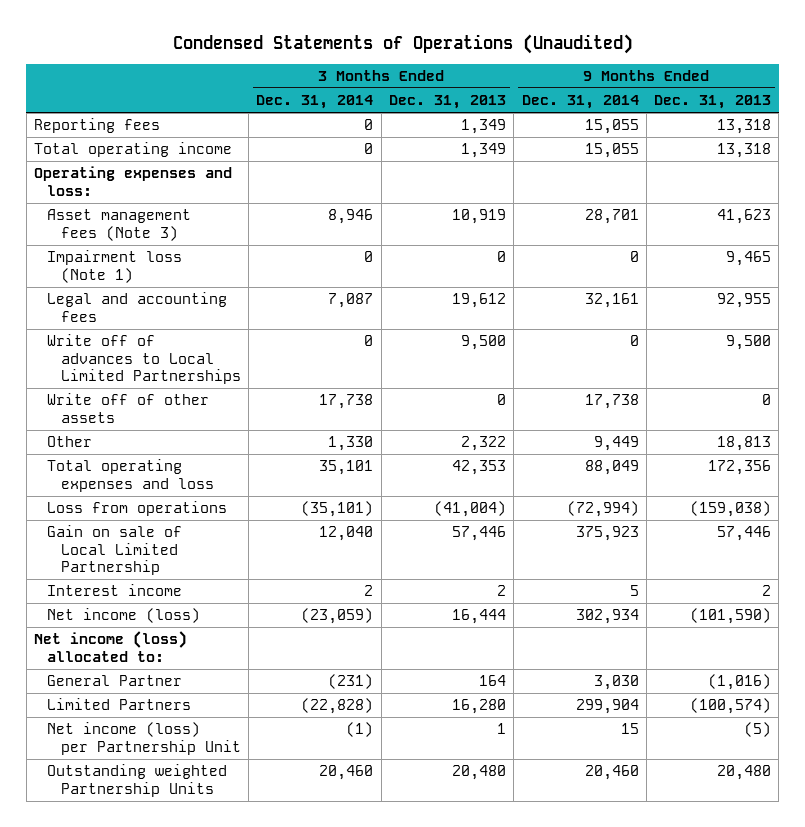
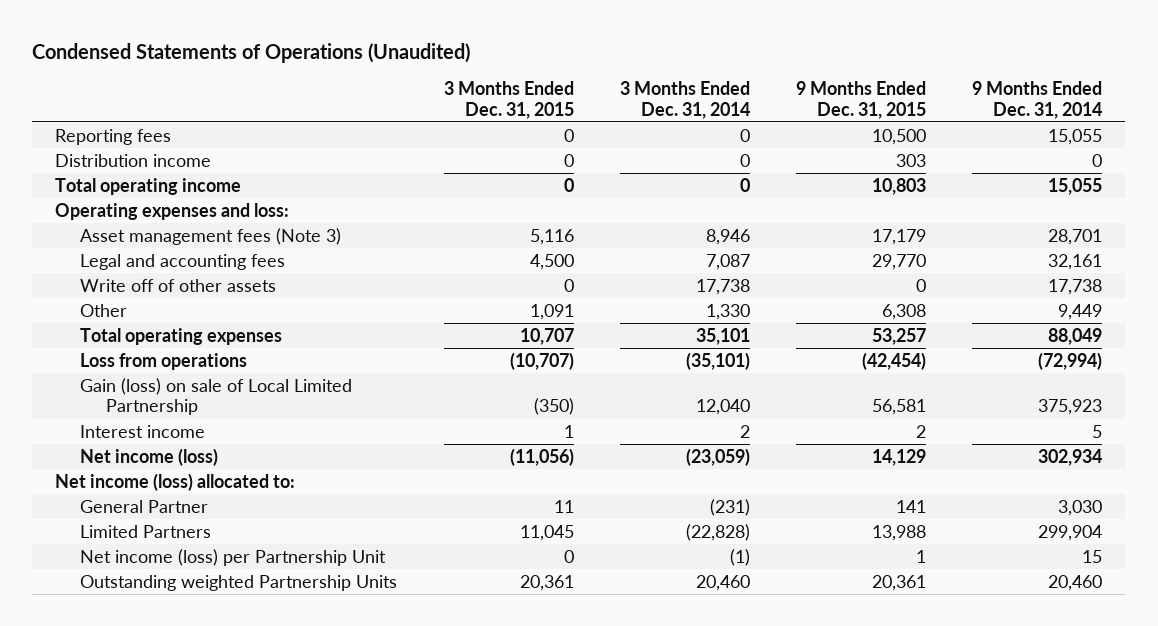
[388,95,506,110] Dec. 31, 2013 -> none
[654,95,772,110] Dec. 31, 2013 -> none
none -> [443,81,574,119] 3 Months Ended Dec. 31, 2015
none -> [796,81,927,119] 9 Months Ended Dec. 31, 2015
none -> [55,153,212,167] Distribution income
[47,250,183,283] Impairment loss (Note 1) -> none
[47,334,241,385] Write off of advances to Local Limited Partnerships -> none
[47,459,214,492] Total operating expenses and loss -> [80,327,283,345] Total operating expenses
[47,525,183,576] Gain on sale of Local Limited Partnership -> [80,377,353,416] Gain (loss) on sale of Local Limited Partnership

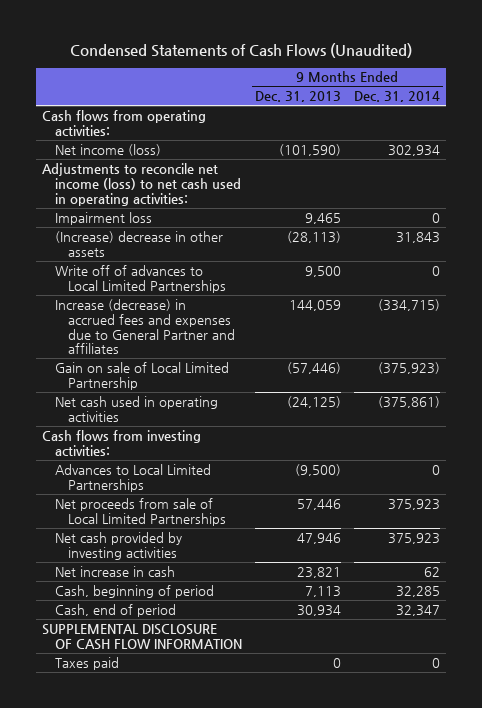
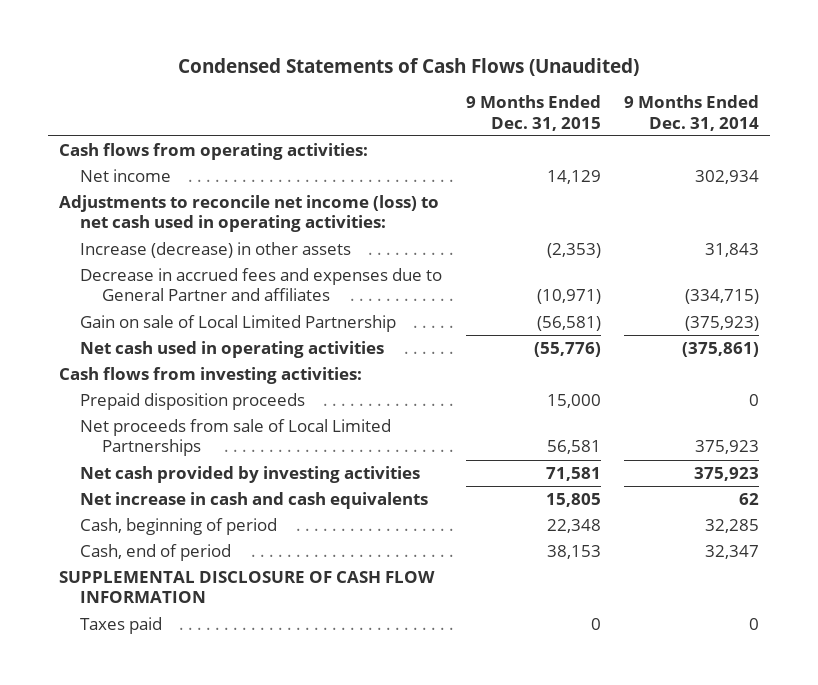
[254,91,341,103] Dec. 31, 2013 -> none
none -> [465,95,601,131] 9 Months Ended Dec. 31, 2015
[55,143,162,156] Net income (loss) -> [80,168,172,182] Net income
[55,211,153,225] Impairment loss -> none
[55,264,227,293] Write off of advances to Local Limited Partnerships -> none
[55,230,224,257] (Increase) decrease in other assets -> [80,241,352,258] Increase (decrease) in other assets
[55,298,236,355] Increase (decrease) in accrued fees and expenses due to General Partner and affiliates -> [80,267,443,302] Decrease in accrued fees and expenses due to General Partner and affiliates
[55,463,212,492] Advances to Local Limited Partnerships -> none
none -> [80,392,306,410] Prepaid disposition proceeds
[55,565,176,577] Net increase in cash -> [80,491,429,509] Net increase in cash and cash equivalents

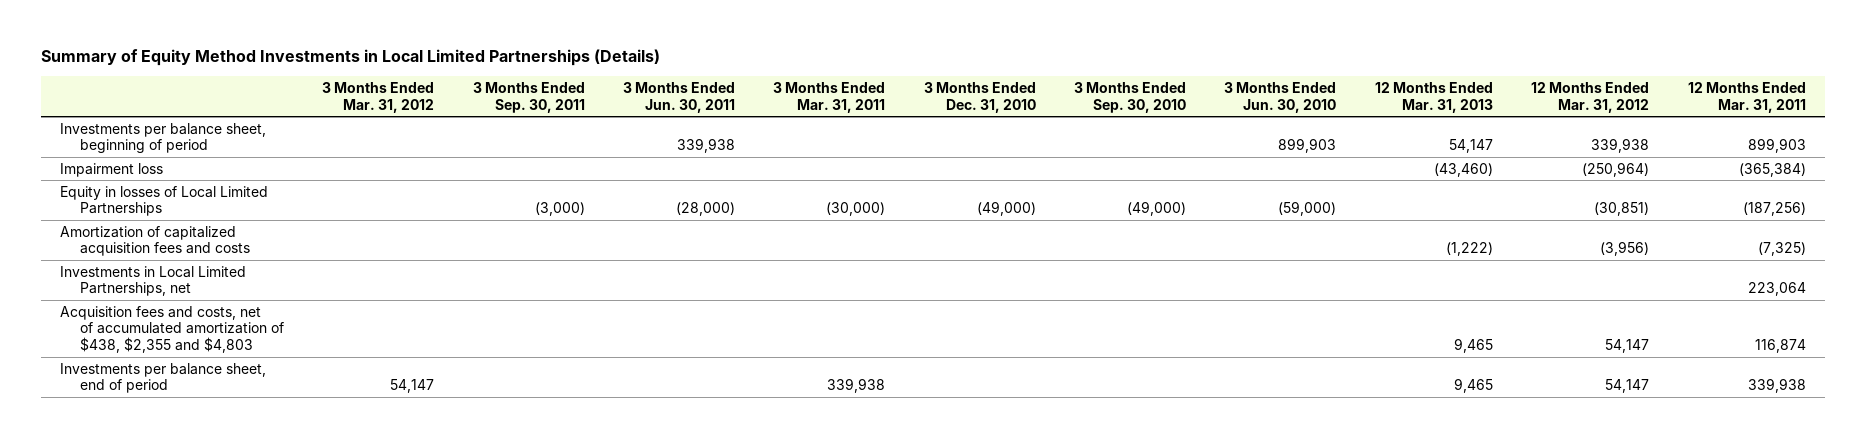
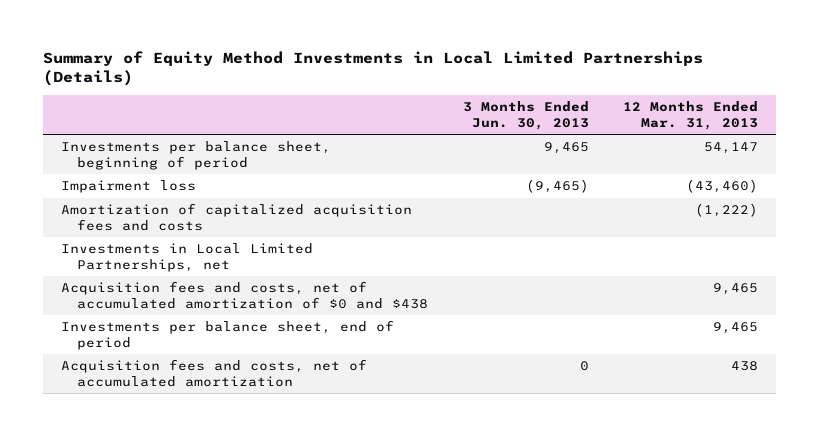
[322,82,435,113] 3 Months Ended Mar. 31, 2012 -> none
[472,82,585,113] 3 Months Ended Sep. 30, 2011 -> none
[623,82,736,113] 3 Months Ended Jun. 30, 2011 -> none
[773,82,886,113] 3 Months Ended Mar. 31, 2011 -> none
[923,82,1036,113] 3 Months Ended Dec. 31, 2010 -> none
[1074,82,1187,113] 3 Months Ended Sep. 30, 2010 -> none
[1224,82,1337,113] 3 Months Ended Jun. 30, 2010 -> none
[1531,82,1650,113] 12 Months Ended Mar. 31, 2012 -> none
[1687,82,1806,113] 12 Months Ended Mar. 31, 2011 -> none
none -> [462,101,589,130] 3 Months Ended Jun. 30, 2013
[59,185,268,217] Equity in losses of Local Limited Partnerships -> none
[59,305,284,354] Acquisition fees and costs, net of accumulated amortization of $438, $2,355 and $4,803 -> [60,281,429,309] Acquisition fees and costs, net of accumulated amortization of $0 and $438
none -> [60,359,367,387] Acquisition fees and costs, net of accumulated amortization

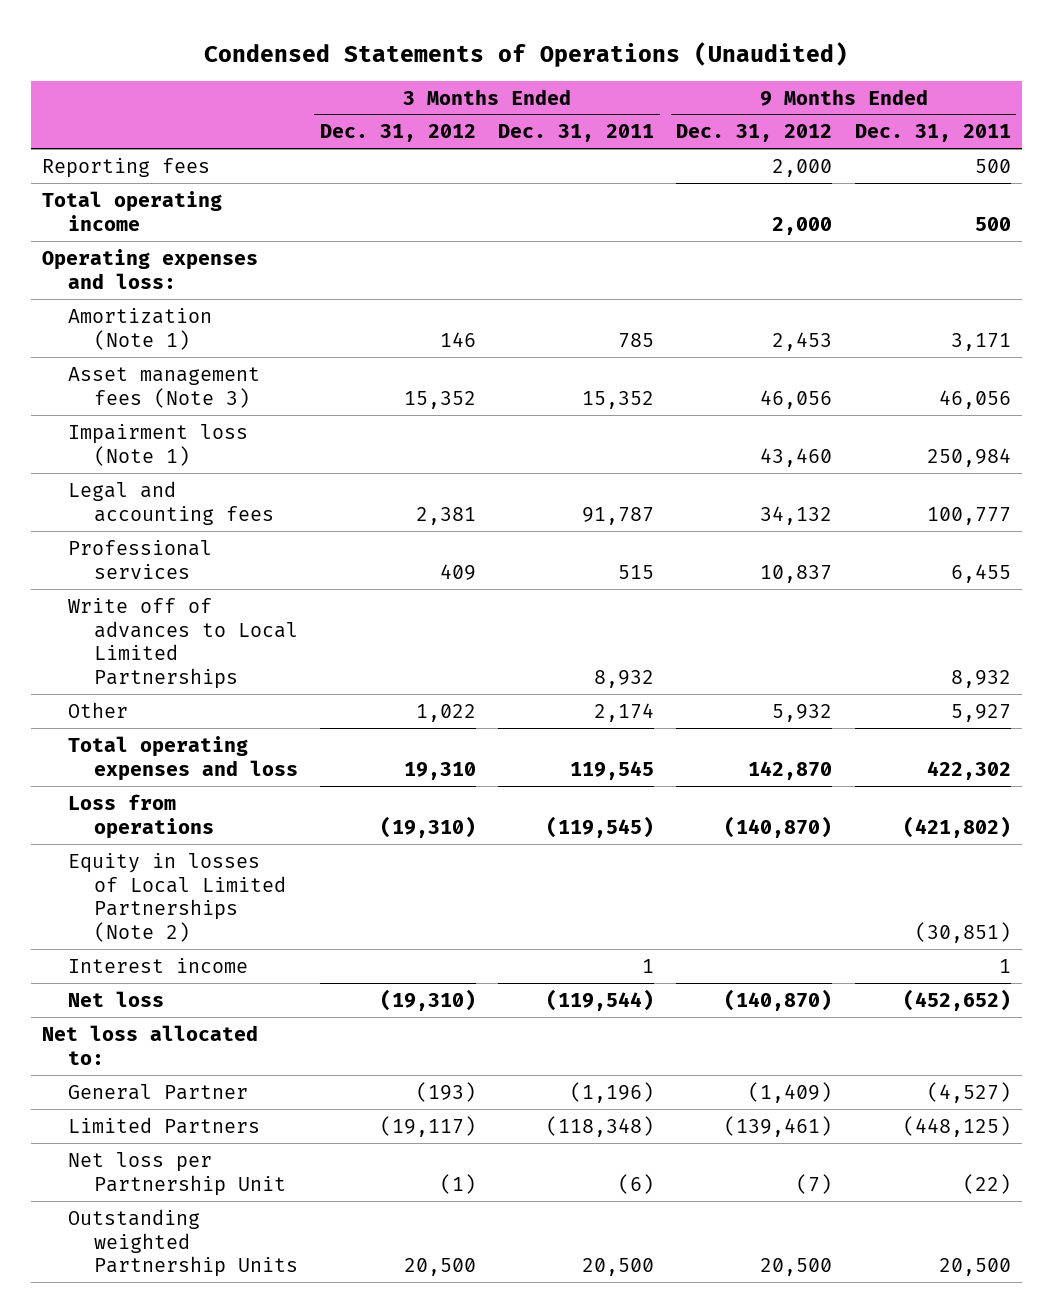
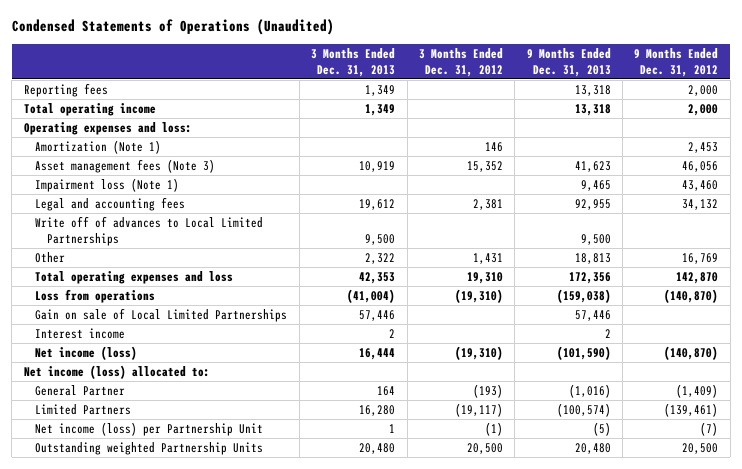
[498,124,655,143] Dec. 31, 2011 -> none
[854,124,1011,143] Dec. 31, 2011 -> none
none -> [311,48,396,77] 3 Months Ended Dec. 31, 2013
none -> [526,48,611,77] 9 Months Ended Dec. 31, 2013
[68,539,213,579] Professional services -> none
[416,703,477,722] 1,022 -> [472,252,503,264] 1,431
[772,703,833,722] 5,932 -> [682,252,719,264] 16,769
[68,852,286,943] Equity in losses of Local Limited Partnerships (Note 2) -> none
none -> [35,307,288,322] Gain on sale of Local Limited Partnerships
[68,990,165,1007] Net loss -> [35,345,138,360] Net income (loss)
[42,1024,259,1065] Net loss allocated to: -> [23,364,210,379] Net income (loss) allocated to:
[68,1151,286,1196] Net loss per Partnership Unit -> [35,421,264,436] Net income (loss) per Partnership Unit

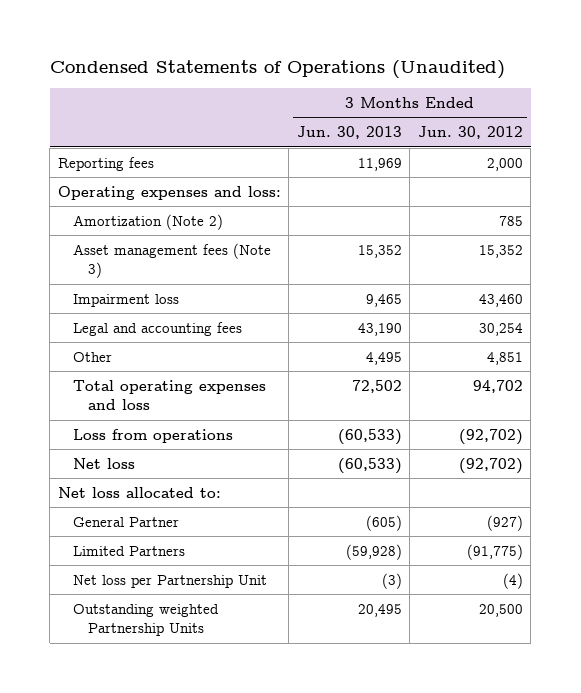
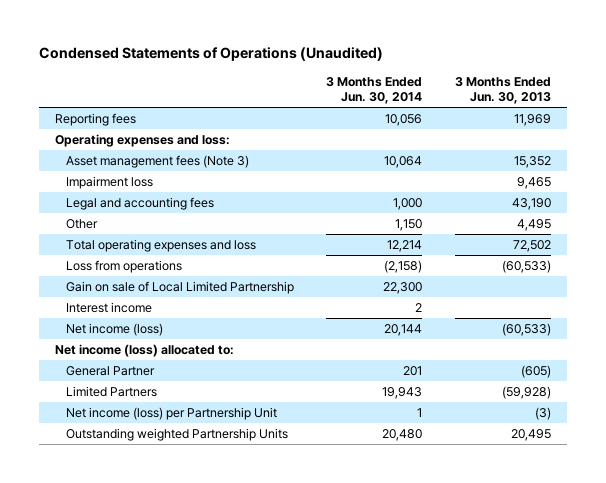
[417,126,523,140] Jun. 30, 2012 -> none
none -> [326,76,423,105] 3 Months Ended Jun. 30, 2014
[73,213,224,230] Amortization (Note 2) -> none
none -> [65,280,294,294] Gain on sale of Local Limited Partnership
none -> [65,301,152,313] Interest income
[73,457,136,469] Net loss -> [65,322,163,336] Net income (loss)
[57,486,221,498] Net loss allocated to: -> [54,343,234,357] Net income (loss) allocated to:
[73,574,268,588] Net loss per Partnership Unit -> [65,406,277,420] Net income (loss) per Partnership Unit

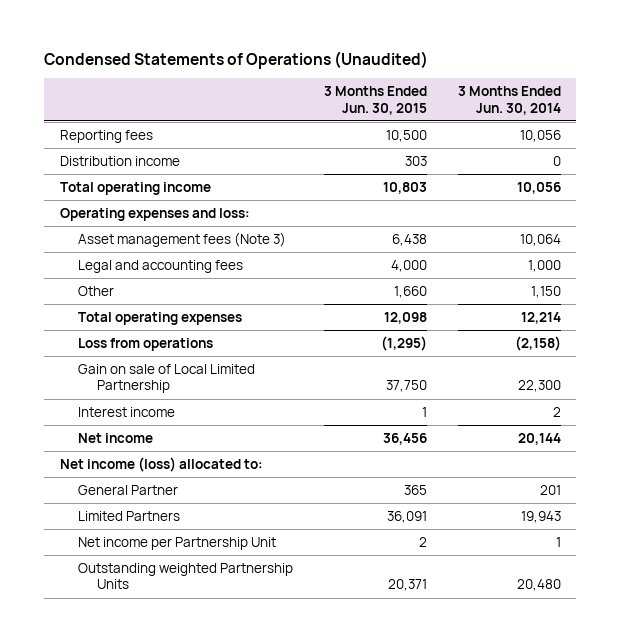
[454,76,551,105] 3 Months Ended Jun. 30, 2013 -> none
none -> [323,86,427,115] 3 Months Ended Jun. 30, 2015
none -> [59,156,180,167] Distribution income
none -> [59,182,211,196] Total operating income
[65,175,153,189] Impairment loss -> none
[65,238,256,252] Total operating expenses and loss -> [78,312,243,326] Total operating expenses
[65,322,163,336] Net income (loss) -> [78,433,154,444] Net income
[65,406,277,420] Net income (loss) per Partnership Unit -> [78,537,277,551] Net income per Partnership Unit

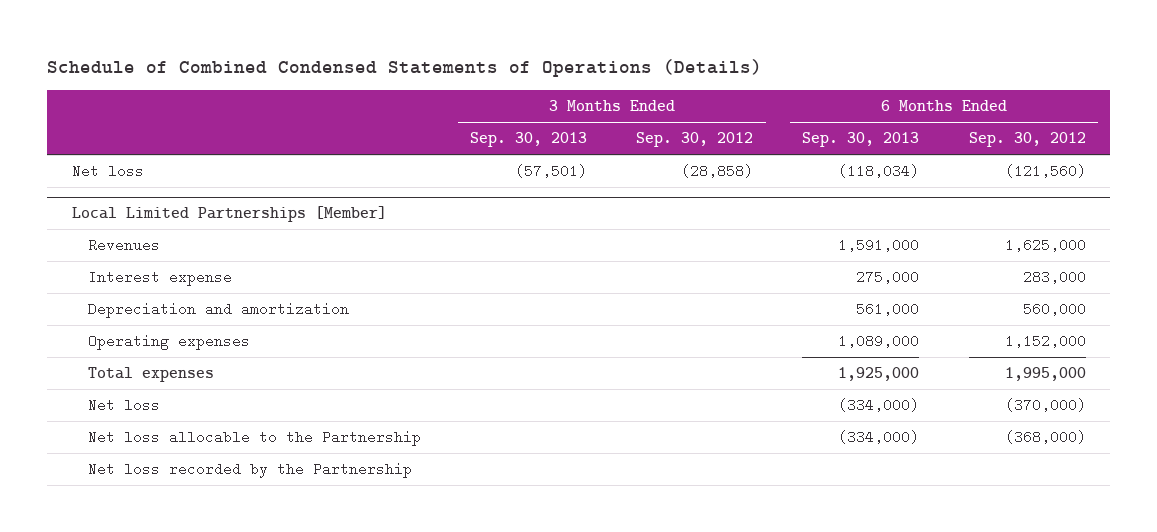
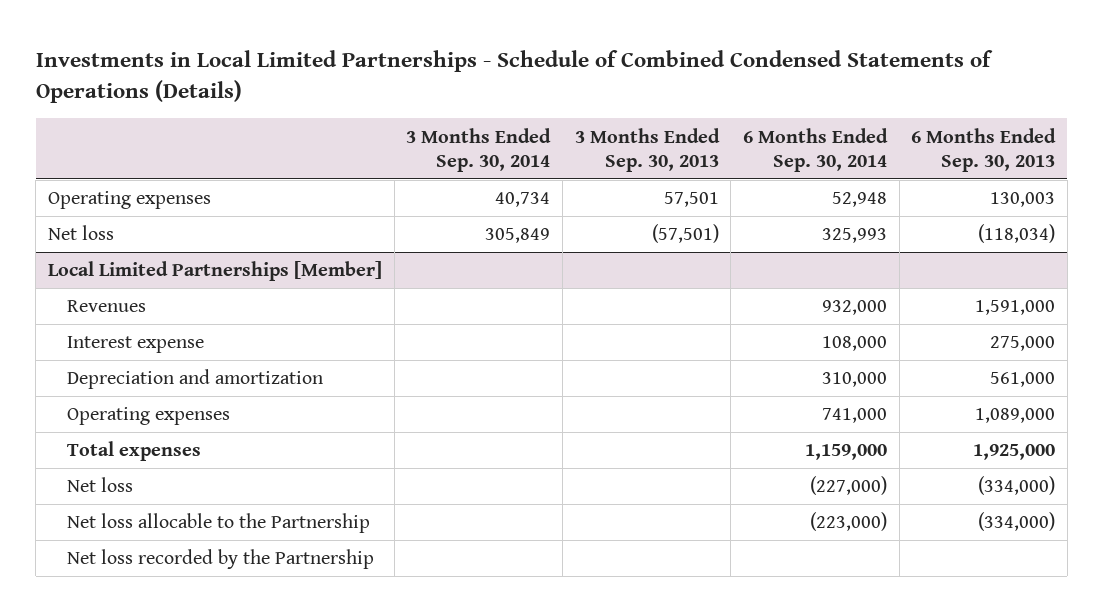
[47,59,763,78] Schedule of Combined Condensed Statements of Operations (Details) -> [35,49,993,104] Investments in Local Limited Partnerships - Schedule of Combined Condensed Statements of Operations (Details)
[636,132,754,148] Sep. 30, 2012 -> none
[968,132,1086,148] Sep. 30, 2012 -> none
none -> [406,127,552,172] 3 Months Ended Sep. 30, 2014
none -> [742,127,888,172] 6 Months Ended Sep. 30, 2014
none -> [47,191,211,210] Operating expenses

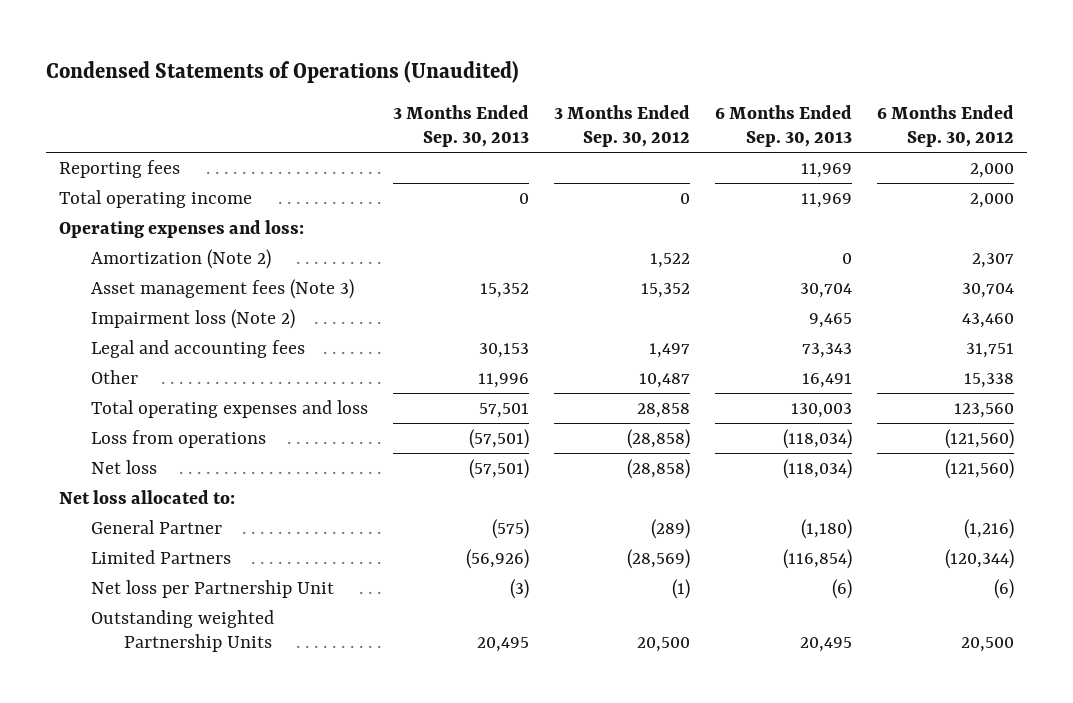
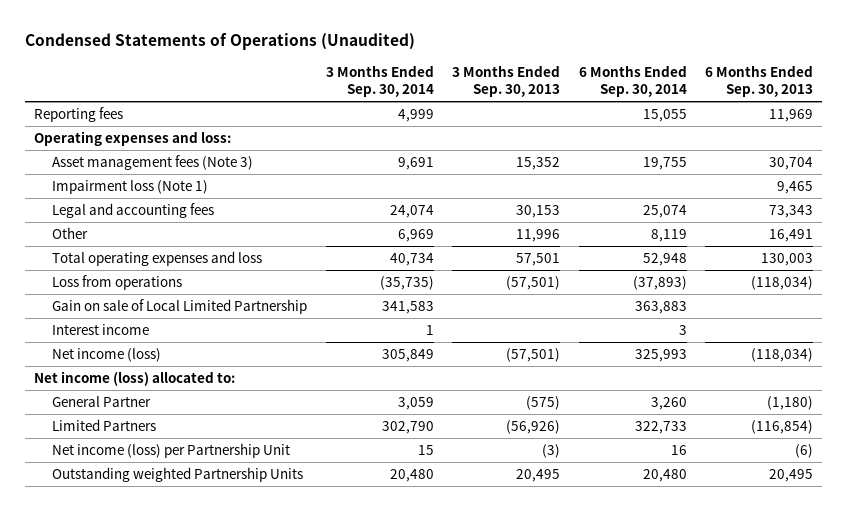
[554,104,691,148] 3 Months Ended Sep. 30, 2012 -> none
[877,104,1015,148] 6 Months Ended Sep. 30, 2012 -> none
none -> [325,64,434,98] 3 Months Ended Sep. 30, 2014
none -> [578,64,687,98] 6 Months Ended Sep. 30, 2014
[58,189,252,208] Total operating income -> none
[91,248,272,269] Amortization (Note 2) -> none
[91,308,296,329] Impairment loss (Note 2) -> [52,180,209,195] Impairment loss (Note 1)
none -> [52,299,308,315] Gain on sale of Local Limited Partnership
none -> [52,324,150,336] Interest income
[91,459,158,474] Net loss -> [52,348,162,363] Net income (loss)
[58,489,235,504] Net loss allocated to: -> [34,371,236,387] Net income (loss) allocated to:
[91,579,335,598] Net loss per Partnership Unit -> [52,443,291,459] Net income (loss) per Partnership Unit

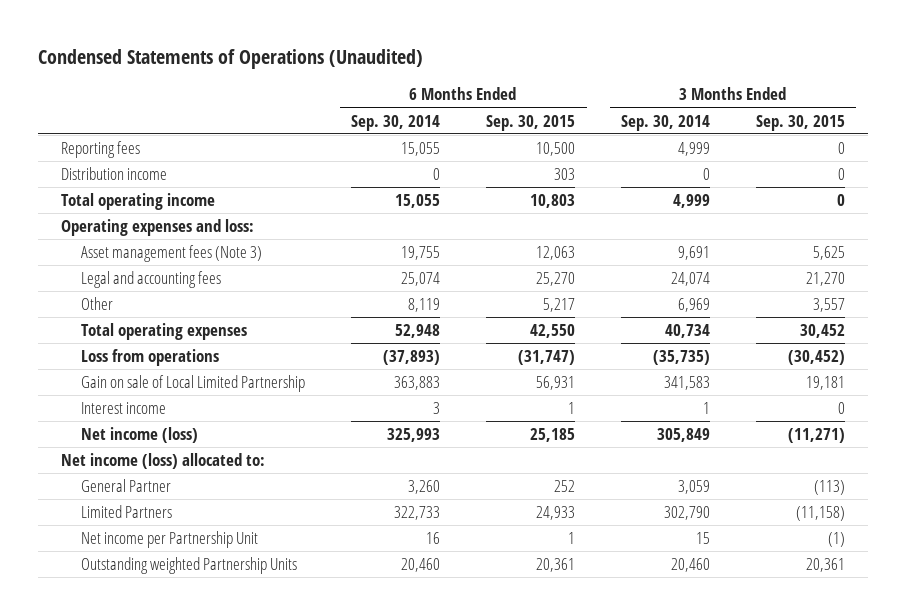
[452,64,561,98] 3 Months Ended Sep. 30, 2013 -> none
[705,64,814,98] 6 Months Ended Sep. 30, 2013 -> none
none -> [486,114,576,131] Sep. 30, 2015
none -> [756,114,846,131] Sep. 30, 2015
none -> [60,167,167,181] Distribution income
none -> [60,193,215,211] Total operating income
[52,180,209,195] Impairment loss (Note 1) -> none
[52,251,263,267] Total operating expenses and loss -> [81,323,248,341] Total operating expenses
[52,443,291,459] Net income (loss) per Partnership Unit -> [81,531,259,549] Net income per Partnership Unit
[389,469,434,483] 20,480 -> [671,558,711,573] 20,460
[642,469,687,483] 20,480 -> [401,558,441,573] 20,460

